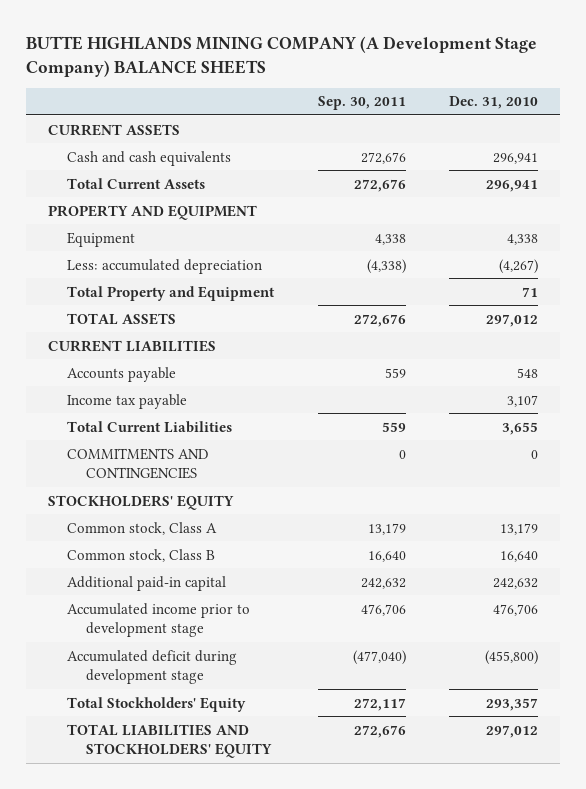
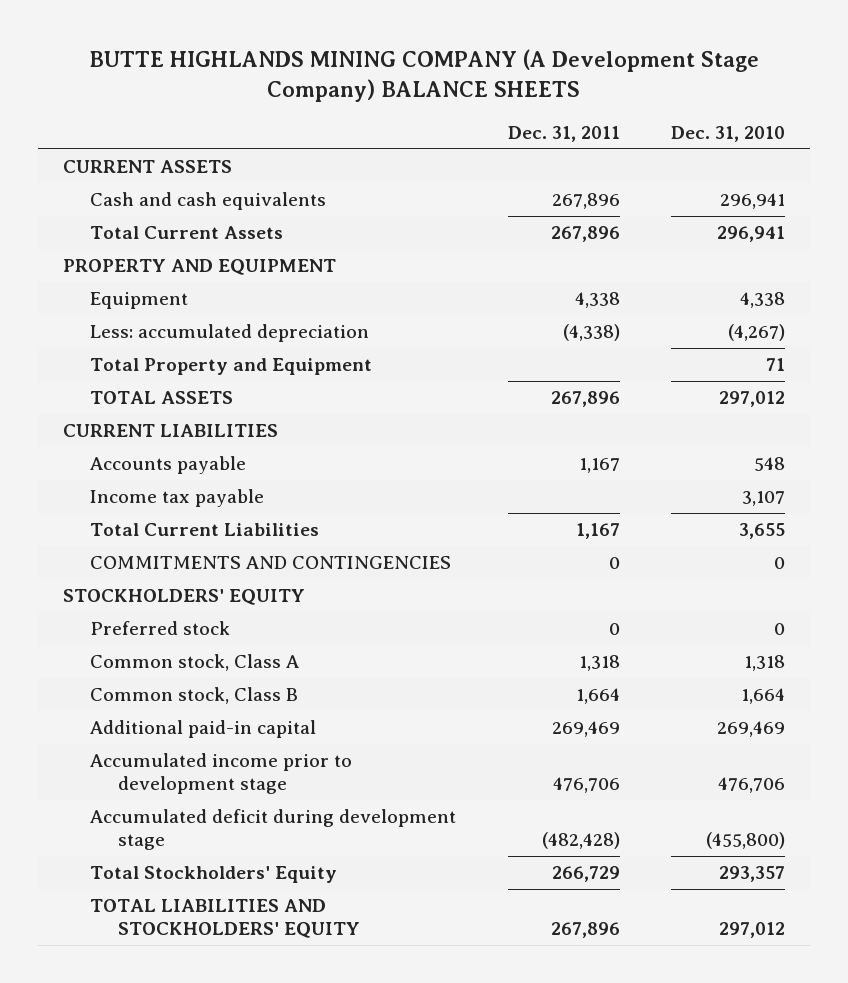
[317,96,406,111] Sep. 30, 2011 -> none
none -> [507,125,620,142] Dec. 31, 2011
none -> [90,621,231,636] Preferred stock
[500,522,539,535] 13,179 -> [743,655,785,672] 1,318
[500,550,539,562] 16,640 -> [740,688,785,705] 1,664
[493,577,539,589] 242,632 -> [716,721,785,738] 269,469

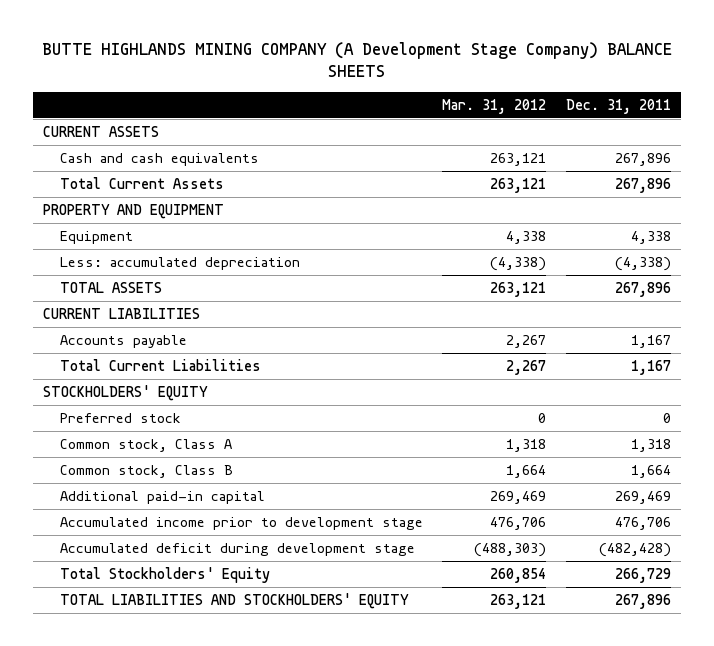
[670,125,785,142] Dec. 31, 2010 -> none
none -> [442,98,547,114] Mar. 31, 2012
[90,358,373,376] Total Property and Equipment -> none
[90,489,265,508] Income tax payable -> none
[90,556,452,570] COMMITMENTS AND CONTINGENCIES -> none

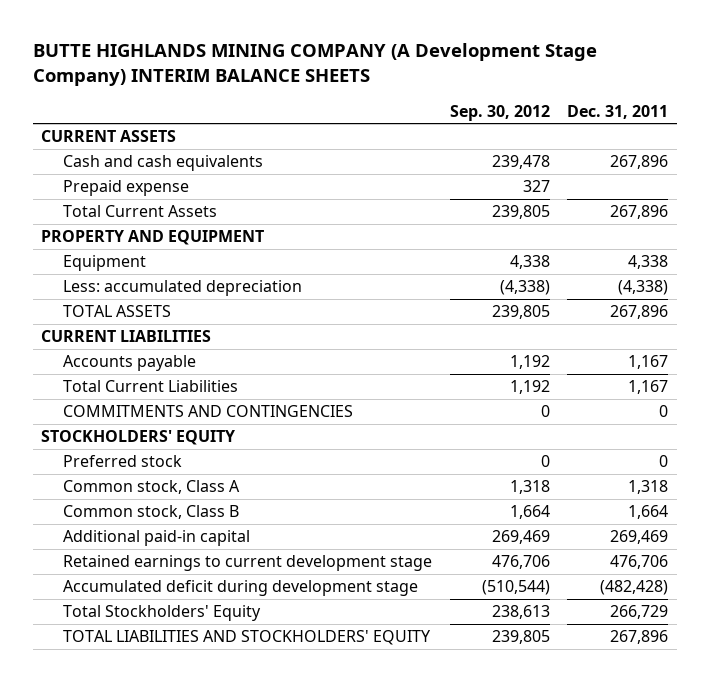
[41,42,672,78] BUTTE HIGHLANDS MINING COMPANY (A Development Stage Company) BALANCE SHEETS -> [32,43,597,87] BUTTE HIGHLANDS MINING COMPANY (A Development Stage Company) INTERIM BALANCE SHEETS
[442,98,547,114] Mar. 31, 2012 -> none
none -> [449,104,550,121] Sep. 30, 2012
none -> [63,180,190,197] Prepaid expense
none -> [63,405,354,418] COMMITMENTS AND CONTINGENCIES
[59,516,423,530] Accumulated income prior to development stage -> [63,555,433,572] Retained earnings to current development stage

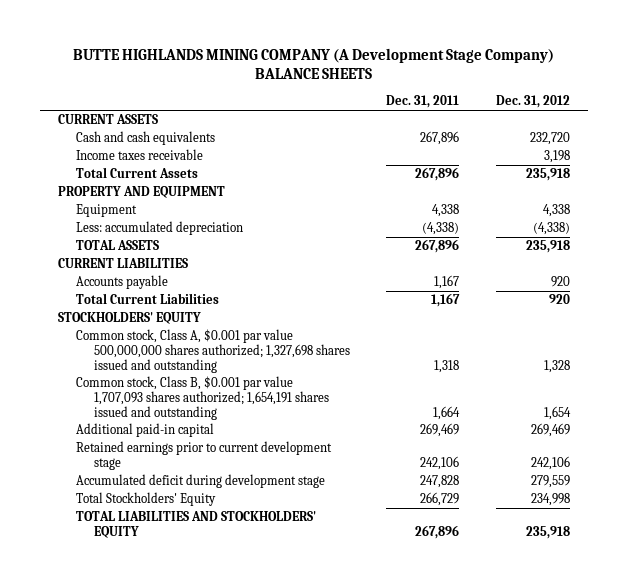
[32,43,597,87] BUTTE HIGHLANDS MINING COMPANY (A Development Stage Company) INTERIM BALANCE SHEETS -> [73,47,555,80] BUTTE HIGHLANDS MINING COMPANY (A Development Stage Company) BALANCE SHEETS
[449,104,550,121] Sep. 30, 2012 -> none
none -> [495,95,570,109] Dec. 31, 2012
[63,180,190,197] Prepaid expense -> none
none -> [76,149,204,161] Income taxes receivable
[63,405,354,418] COMMITMENTS AND CONTINGENCIES -> none
[63,455,183,468] Preferred stock -> none
[63,480,241,495] Common stock, Class A -> [76,329,351,373] Common stock, Class A, $0.001 par value 500,000,000 shares authorized; 1,327,698 shares issued and outstanding
[63,505,240,520] Common stock, Class B -> [76,376,330,420] Common stock, Class B, $0.001 par value 1,707,093 shares authorized; 1,654,191 shares issued and outstanding
[63,555,433,572] Retained earnings to current development stage -> [76,441,333,471] Retained earnings prior to current development stage
[609,555,668,570] 476,706 -> [420,456,460,471] 242,106
[599,580,668,596] (482,428) -> [420,475,460,489] 247,828

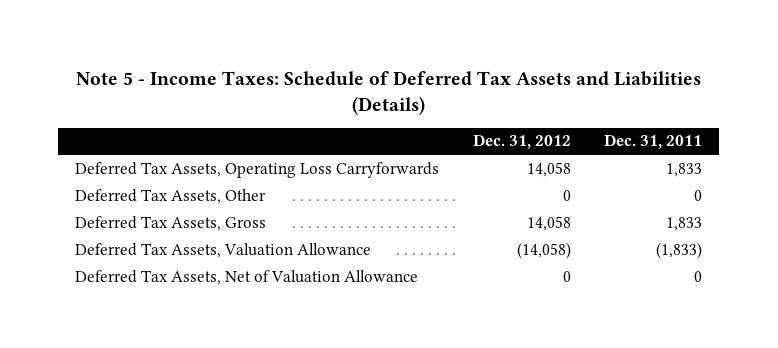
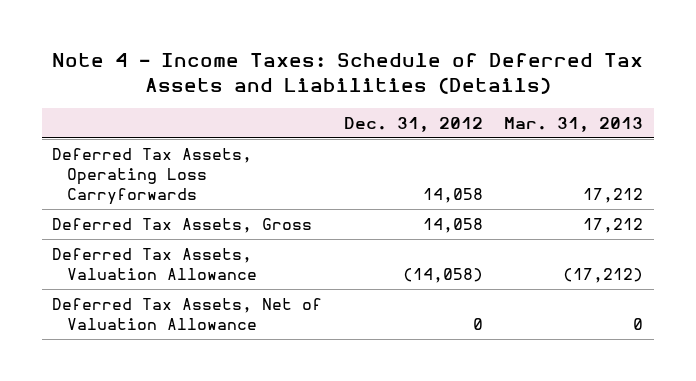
[75,70,701,115] Note 5 - Income Taxes: Schedule of Deferred Tax Assets and Liabilities (Details) -> [51,52,643,95] Note 4 - Income Taxes: Schedule of Deferred Tax Assets and Liabilities (Details)
[604,134,703,150] Dec. 31, 2011 -> none
none -> [504,117,644,133] Mar. 31, 2013
[75,188,267,204] Deferred Tax Assets, Other -> none

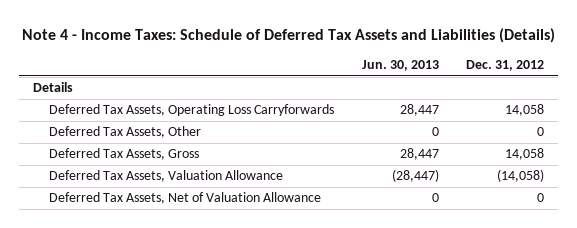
[504,117,644,133] Mar. 31, 2013 -> none
none -> [361,60,439,72] Jun. 30, 2013
none -> [32,82,73,93] Details
none -> [49,126,202,139] Deferred Tax Assets, Other

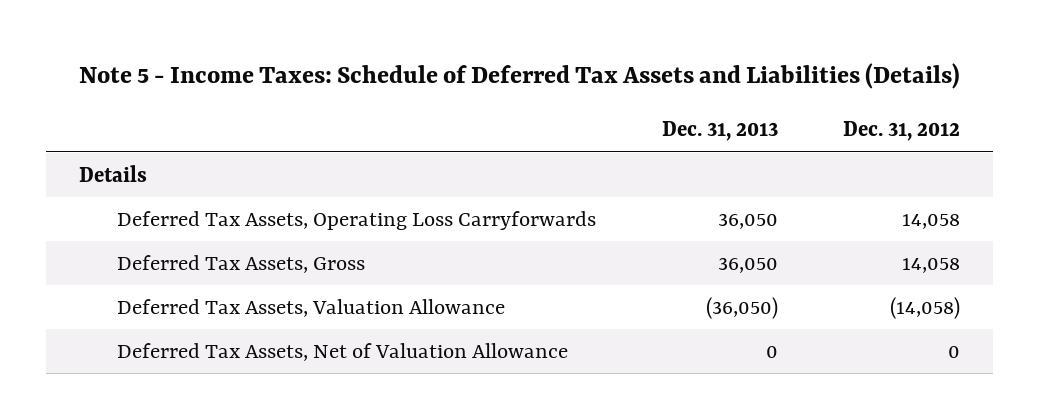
[21,28,555,44] Note 4 - Income Taxes: Schedule of Deferred Tax Assets and Liabilities (Details) -> [78,63,960,90] Note 5 - Income Taxes: Schedule of Deferred Tax Assets and Liabilities (Details)
[361,60,439,72] Jun. 30, 2013 -> none
none -> [661,121,778,142] Dec. 31, 2013
[49,126,202,139] Deferred Tax Assets, Other -> none

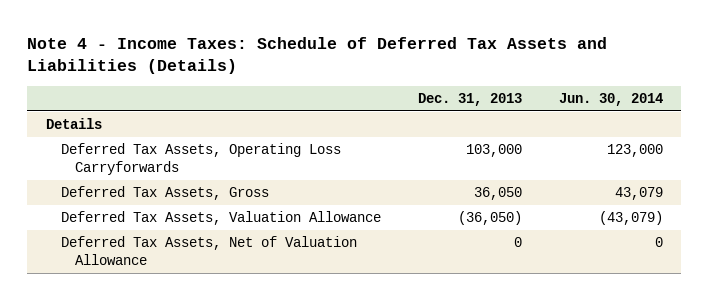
[78,63,960,90] Note 5 - Income Taxes: Schedule of Deferred Tax Assets and Liabilities (Details) -> [27,37,608,75] Note 4 - Income Taxes: Schedule of Deferred Tax Assets and Liabilities (Details)
[843,121,961,142] Dec. 31, 2012 -> none
none -> [558,92,663,106] Jun. 30, 2014
[717,212,778,229] 36,050 -> [465,144,522,158] 103,000

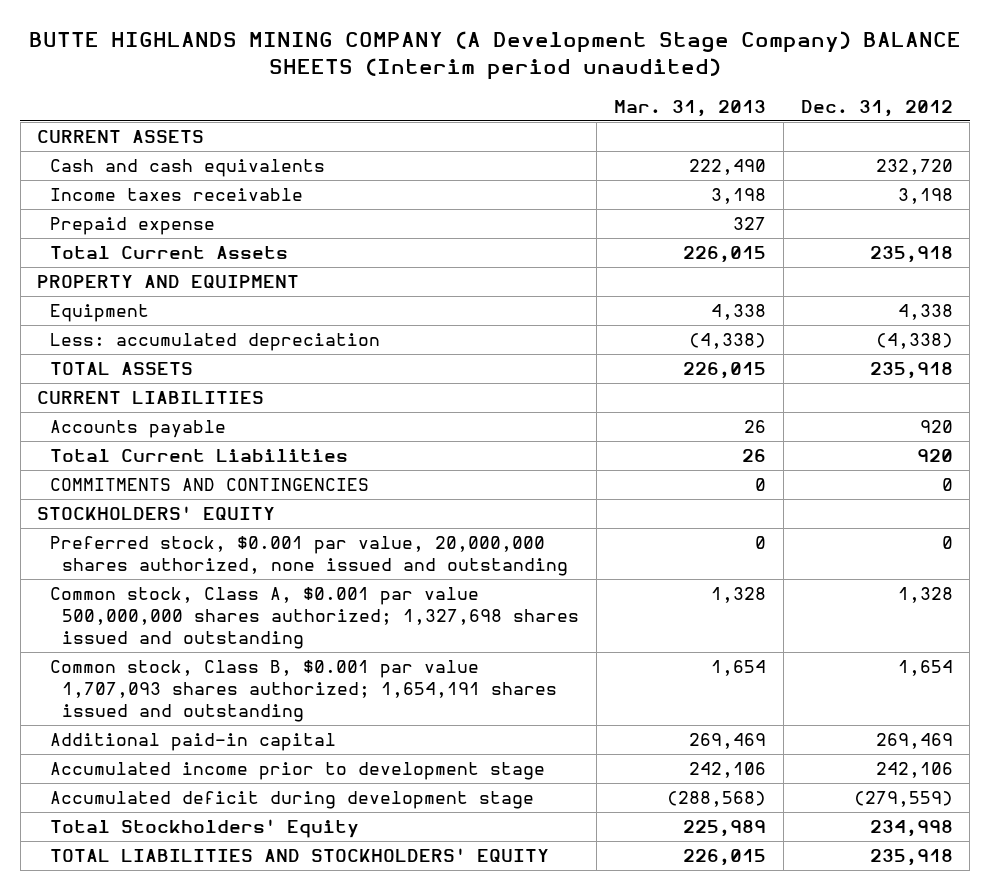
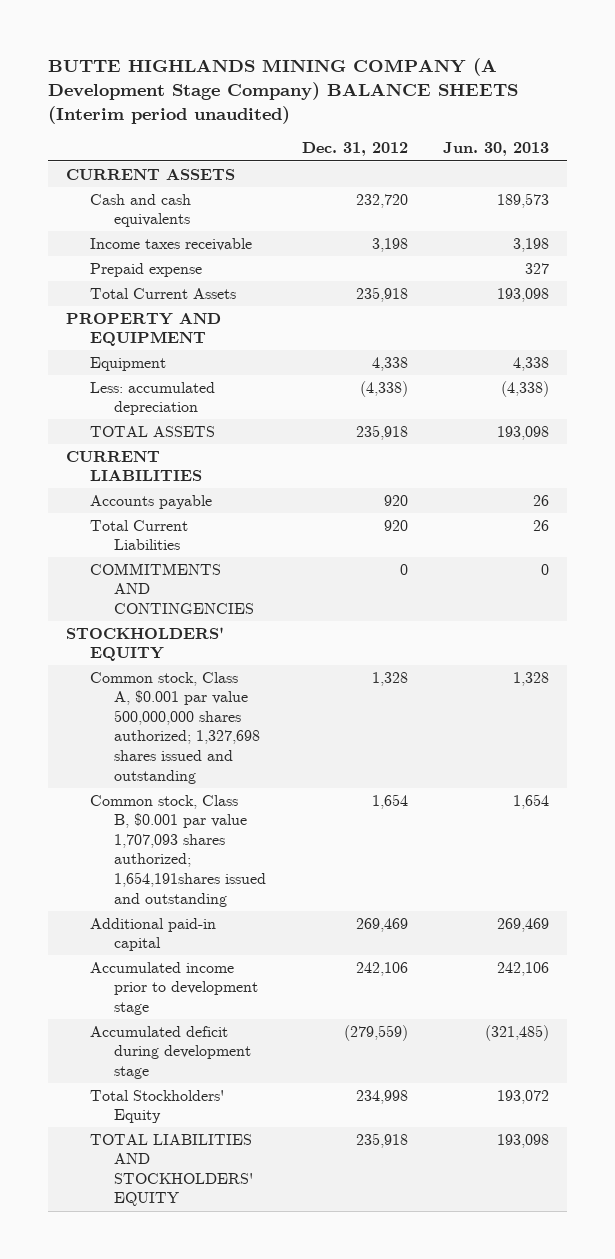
[613,99,766,117] Mar. 31, 2013 -> none
none -> [442,142,549,157] Jun. 30, 2013
[49,536,569,576] Preferred stock, $0.001 par value, 20,000,000 shares authorized, none issued and outstanding -> none
[49,660,558,722] Common stock, Class B, $0.001 par value 1,707,093 shares authorized; 1,654,191 shares issued and outstanding -> [90,794,267,907] Common stock, Class B, $0.001 par value 1,707,093 shares authorized; 1,654,191shares issued and outstanding

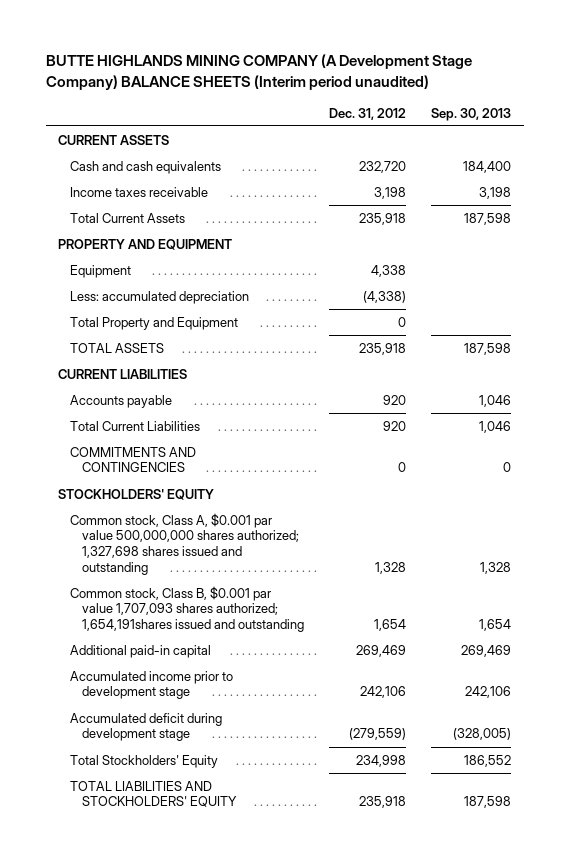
[442,142,549,157] Jun. 30, 2013 -> none
none -> [431,107,512,121] Sep. 30, 2013
[90,262,203,277] Prepaid expense -> none
none -> [70,316,239,330] Total Property and Equipment

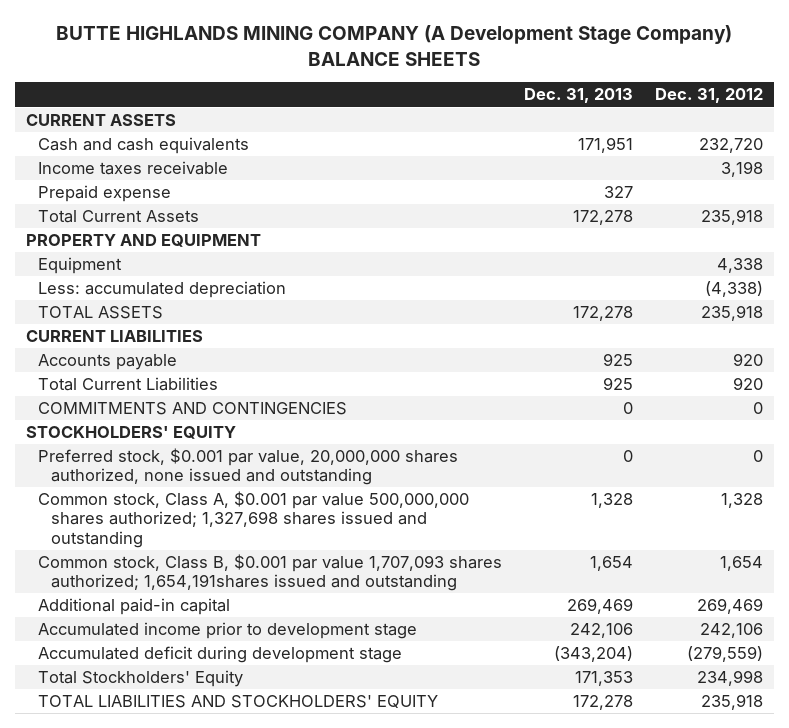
[45,54,472,90] BUTTE HIGHLANDS MINING COMPANY (A Development Stage Company) BALANCE SHEETS (Interim period unaudited) -> [56,25,733,66] BUTTE HIGHLANDS MINING COMPANY (A Development Stage Company) BALANCE SHEETS
[431,107,512,121] Sep. 30, 2013 -> none
none -> [524,88,634,104] Dec. 31, 2013
none -> [38,185,172,203] Prepaid expense
[70,316,239,330] Total Property and Equipment -> none
none -> [38,448,459,486] Preferred stock, $0.001 par value, 20,000,000 shares authorized, none issued and outstanding

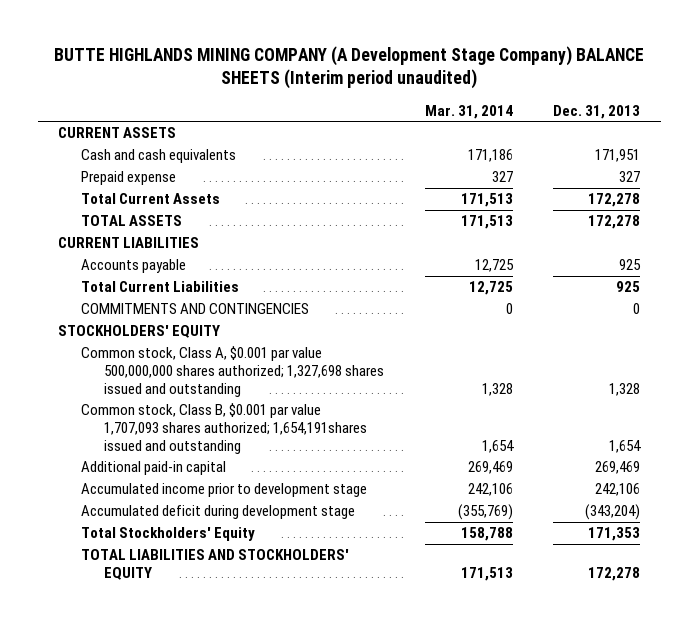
[56,25,733,66] BUTTE HIGHLANDS MINING COMPANY (A Development Stage Company) BALANCE SHEETS -> [54,46,645,90] BUTTE HIGHLANDS MINING COMPANY (A Development Stage Company) BALANCE SHEETS (Interim period unaudited)
[655,88,764,104] Dec. 31, 2012 -> none
none -> [424,104,513,119] Mar. 31, 2014
[38,161,229,176] Income taxes receivable -> none
[25,234,261,248] PROPERTY AND EQUIPMENT -> none
[38,257,123,275] Equipment -> none
[38,281,287,299] Less: accumulated depreciation -> none
[38,448,459,486] Preferred stock, $0.001 par value, 20,000,000 shares authorized, none issued and outstanding -> none

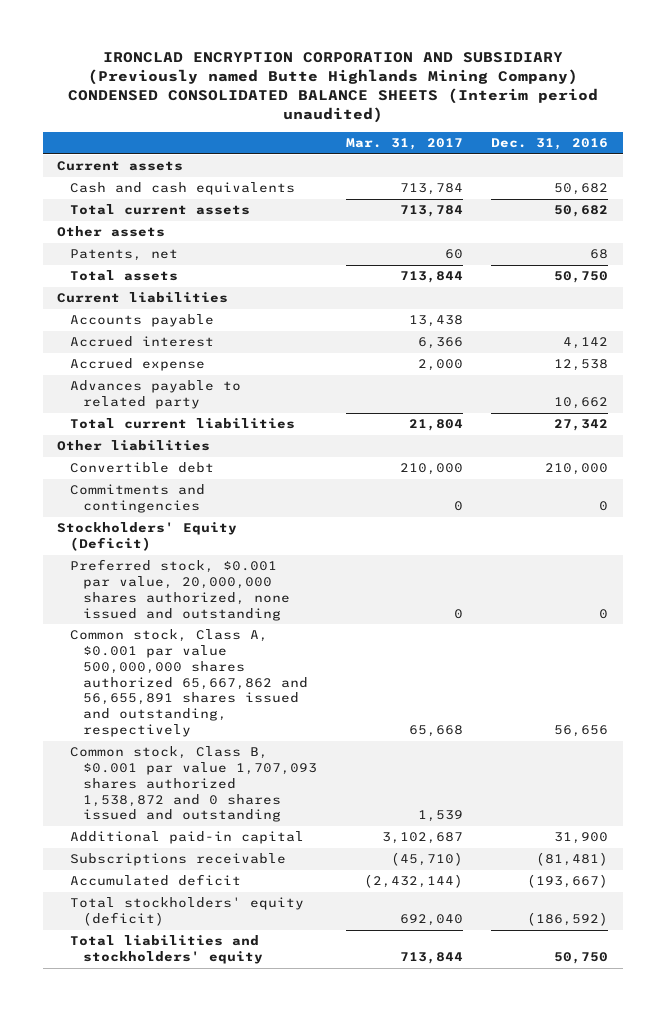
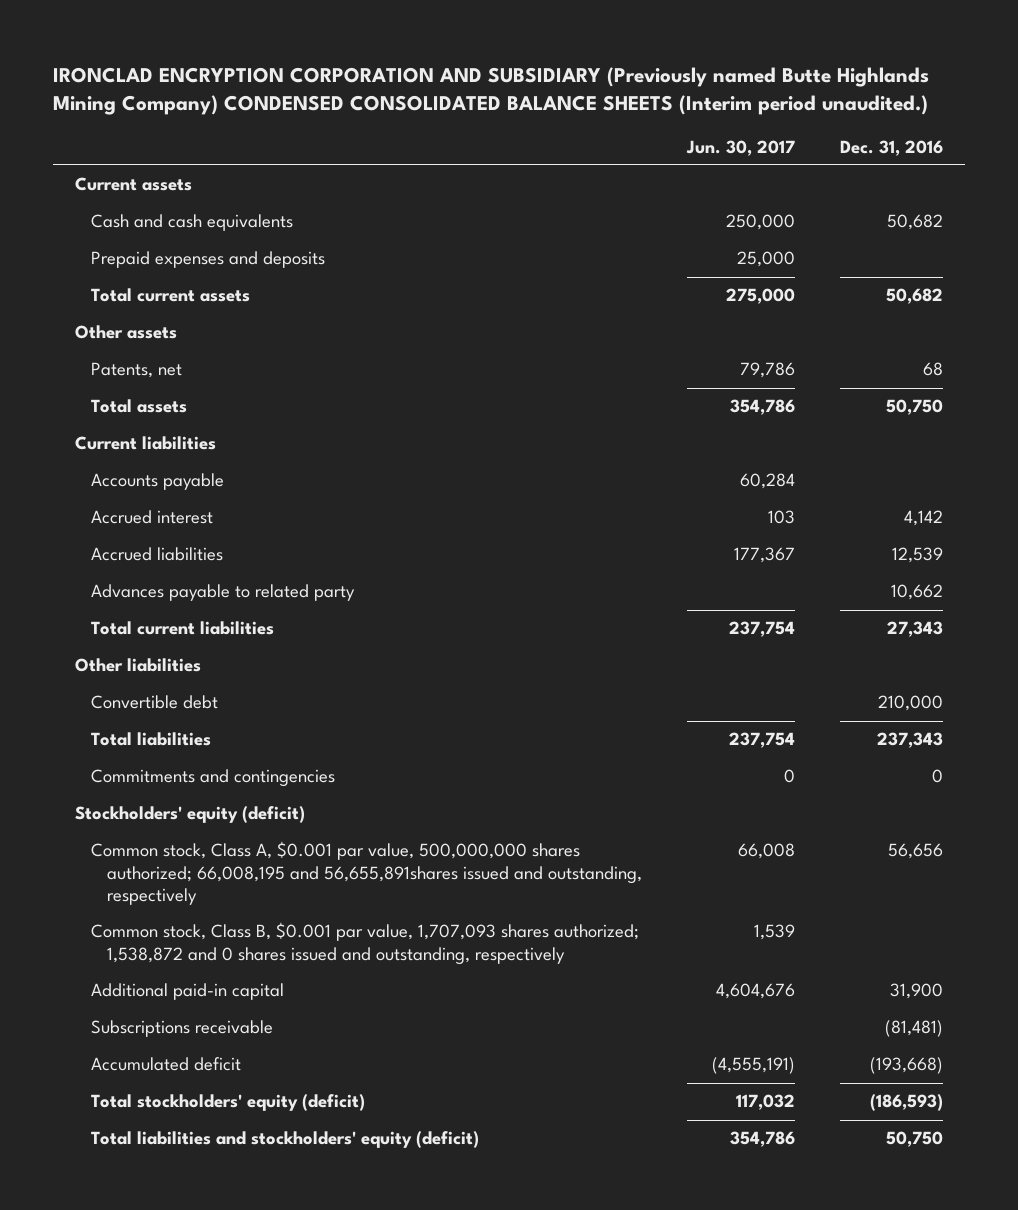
[67,51,598,124] IRONCLAD ENCRYPTION CORPORATION AND SUBSIDIARY (Previously named Butte Highlands Mining Company) CONDENSED CONSOLIDATED BALANCE SHEETS (Interim period unaudited) -> [52,66,929,116] IRONCLAD ENCRYPTION CORPORATION AND SUBSIDIARY (Previously named Butte Highlands Mining Company) CONDENSED CONSOLIDATED BALANCE SHEETS (Interim period unaudited.)
[345,138,463,151] Mar. 31, 2017 -> none
none -> [686,139,796,156] Jun. 30, 2017
none -> [91,251,326,269] Prepaid expenses and deposits
[70,358,206,372] Accrued expense -> none
none -> [91,547,224,562] Accrued liabilities
[554,419,609,432] 27,342 -> [886,621,943,638] 27,343
none -> [91,732,212,747] Total liabilities
[70,559,291,621] Preferred stock, $0.001 par value, 20,000,000 shares authorized, none issued and outstanding -> none
[56,522,237,552] Stockholders' Equity (Deficit) -> [75,806,306,824] Stockholders' equity (deficit)
[70,629,309,737] Common stock, Class A, $0.001 par value 500,000,000 shares authorized 65,667,862 and 56,655,891 shares issued and outstanding, respectively -> [91,841,643,906] Common stock, Class A, $0.001 par value, 500,000,000 shares authorized; 66,008,195 and 56,655,891shares issued and outstanding, respectively
[70,746,318,823] Common stock, Class B, $0.001 par value 1,707,093 shares authorized 1,538,872 and 0 shares issued and outstanding -> [91,922,640,965] Common stock, Class B, $0.001 par value, 1,707,093 shares authorized; 1,538,872 and 0 shares issued and outstanding, respectively
[527,874,609,889] (193,667) -> [869,1057,943,1075] (193,668)
[527,912,609,927] (186,592) -> [869,1094,943,1112] (186,593)
[70,935,264,965] Total liabilities and stockholders' equity -> [91,1131,480,1149] Total liabilities and stockholders' equity (deficit)

